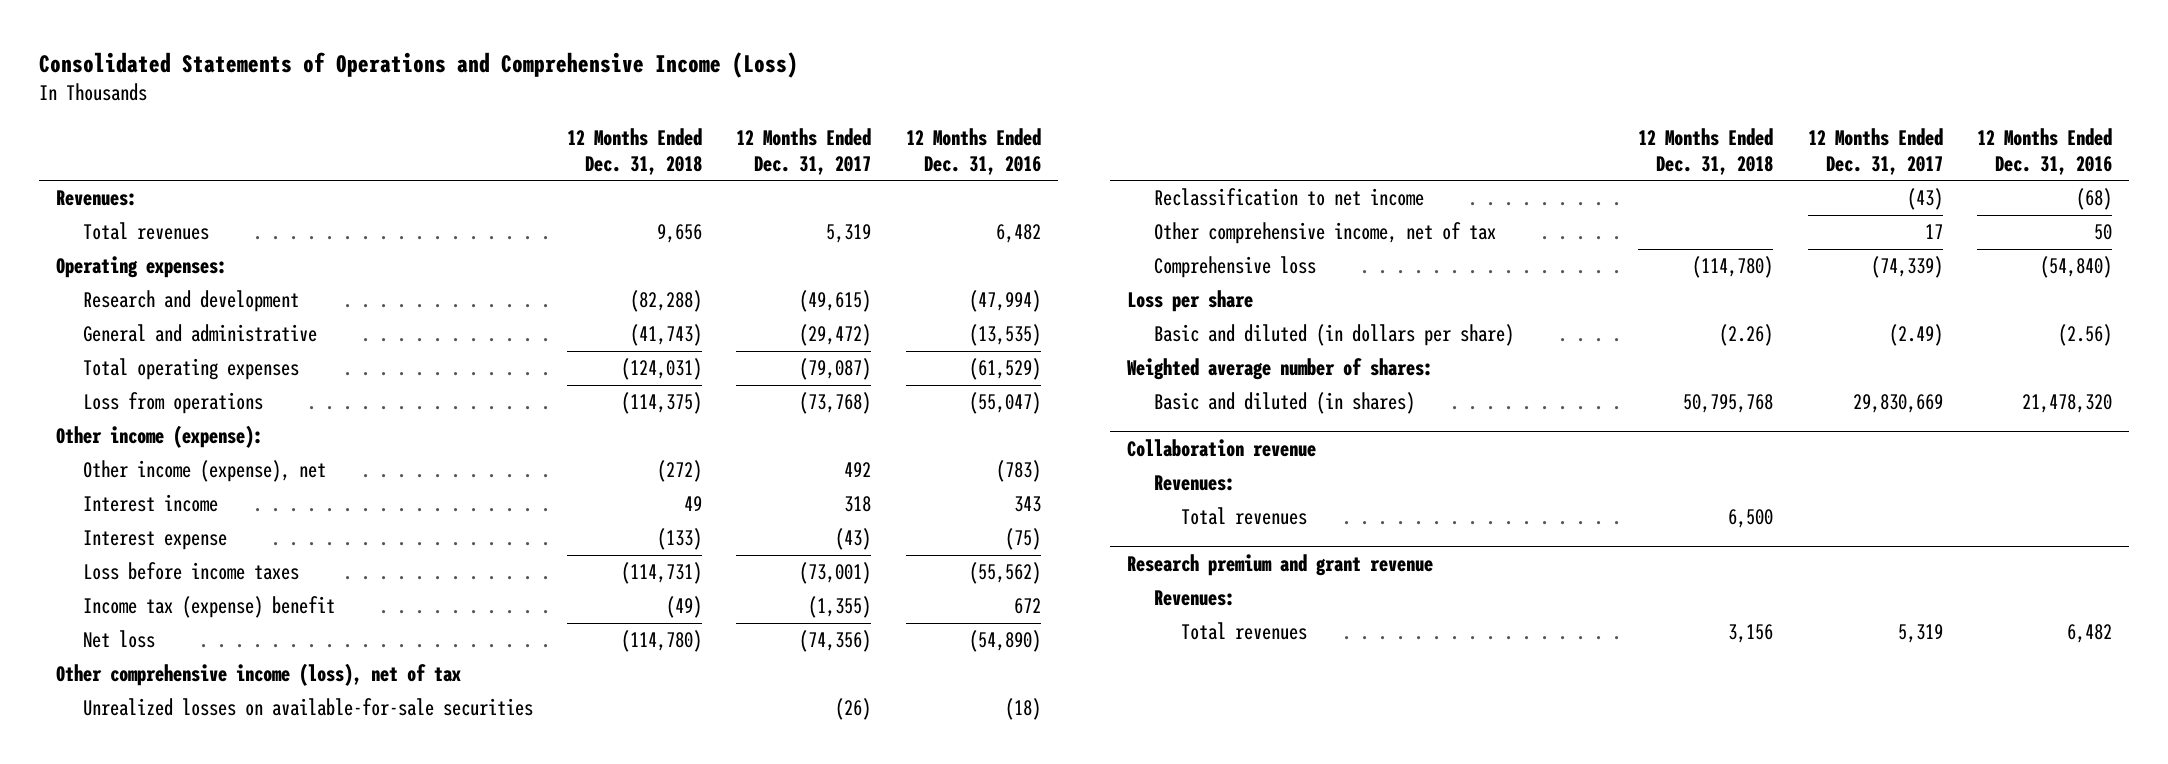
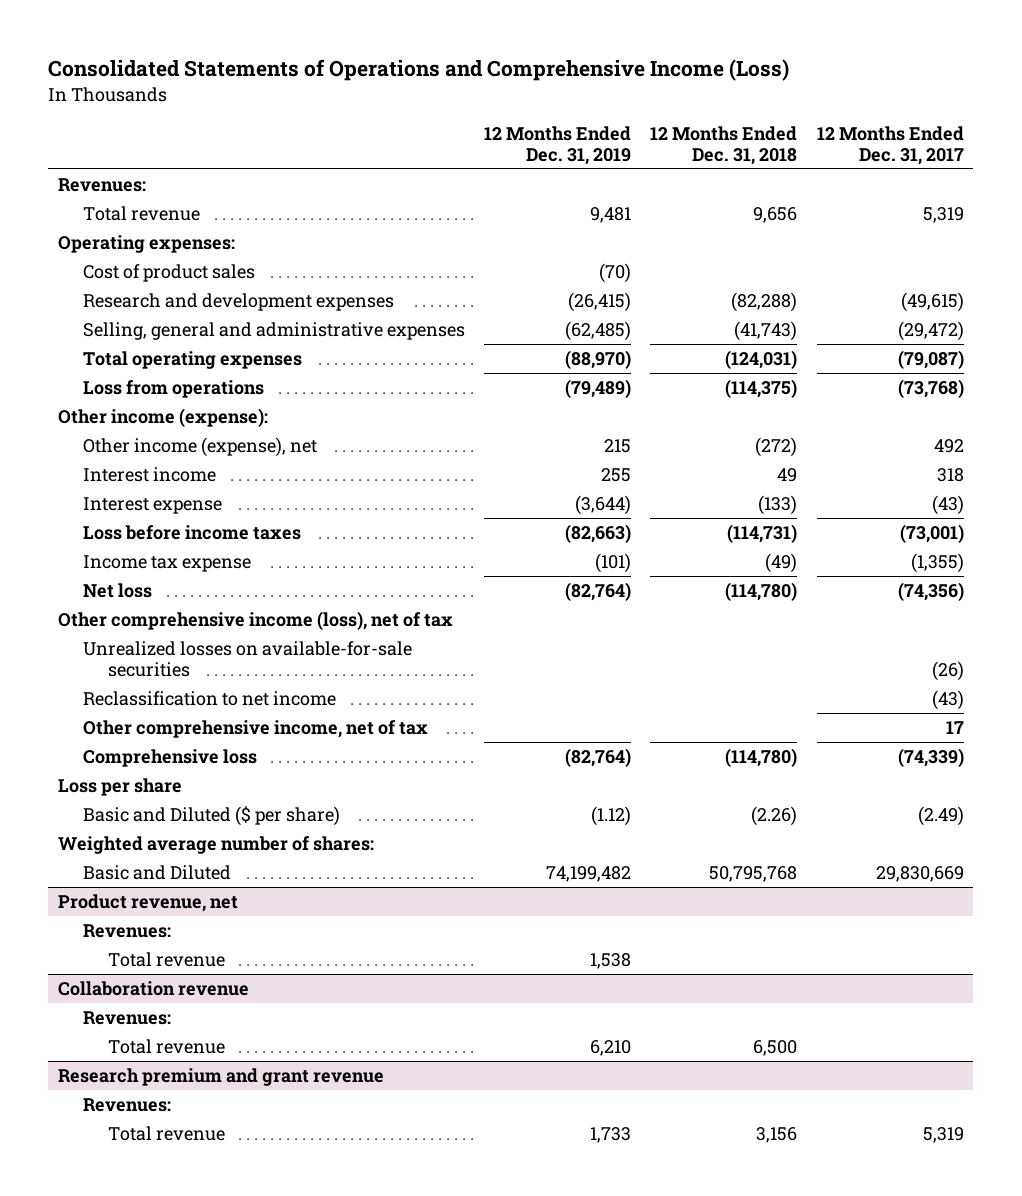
[905,128,1041,175] 12 Months Ended Dec. 31, 2016 -> none
none -> [484,125,632,165] 12 Months Ended Dec. 31, 2019
[82,222,209,241] Total revenues -> [82,205,200,221] Total revenue
none -> [82,263,255,282] Cost of product sales
[82,290,299,313] Research and development -> [82,292,394,311] Research and development expenses
[82,324,317,343] General and administrative -> [82,321,465,340] Selling, general and administrative expenses
[82,596,335,619] Income tax (expense) benefit -> [82,554,251,572] Income tax expense
[1154,324,1515,347] Basic and diluted (in dollars per share) -> [82,805,340,826] Basic and Diluted ($ per share)
[1154,392,1416,415] Basic and diluted (in shares) -> [82,864,231,880] Basic and Diluted
none -> [58,893,239,912] Product revenue, net
none -> [82,923,171,938] Revenues:
none -> [107,951,225,967] Total revenue
[1180,507,1307,526] Total revenues -> [107,1038,225,1054] Total revenue
[1180,622,1307,641] Total revenues -> [107,1125,225,1141] Total revenue

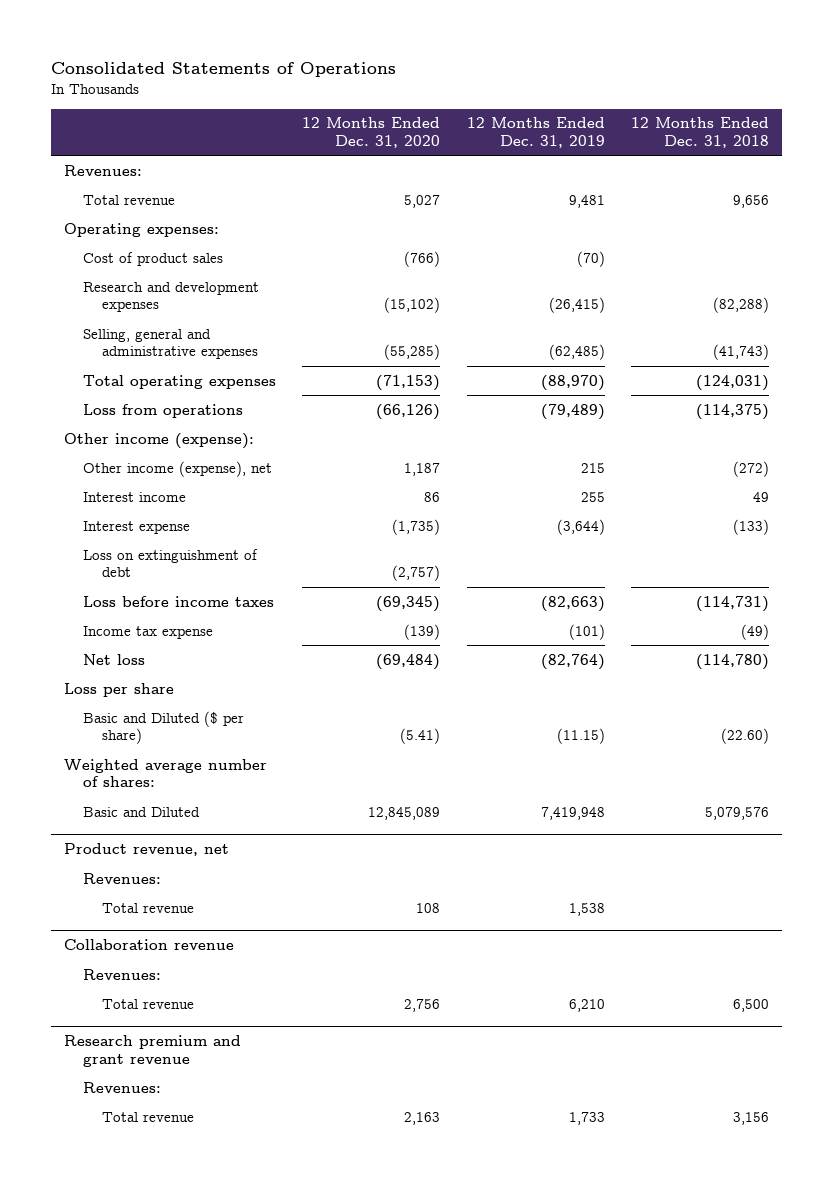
[48,59,790,82] Consolidated Statements of Operations and Comprehensive Income (Loss) -> [50,61,396,77] Consolidated Statements of Operations
[816,125,964,165] 12 Months Ended Dec. 31, 2017 -> none
none -> [302,117,441,148] 12 Months Ended Dec. 31, 2020
none -> [83,548,259,578] Loss on extinguishment of debt
[58,610,454,630] Other comprehensive income (loss), net of tax -> none
[82,640,412,678] Unrealized losses on available-for-sale securities -> none
[82,690,336,706] Reclassification to net income -> none
[82,719,428,738] Other comprehensive income, net of tax -> none
[82,748,257,767] Comprehensive loss -> none
[591,805,632,826] (1.12) -> [556,728,605,745] (11.15)
[751,805,798,826] (2.26) -> [720,728,769,745] (22.60)
[546,865,632,882] 74,199,482 -> [540,806,605,820] 7,419,948
[709,865,798,882] 50,795,768 -> [704,806,769,820] 5,079,576

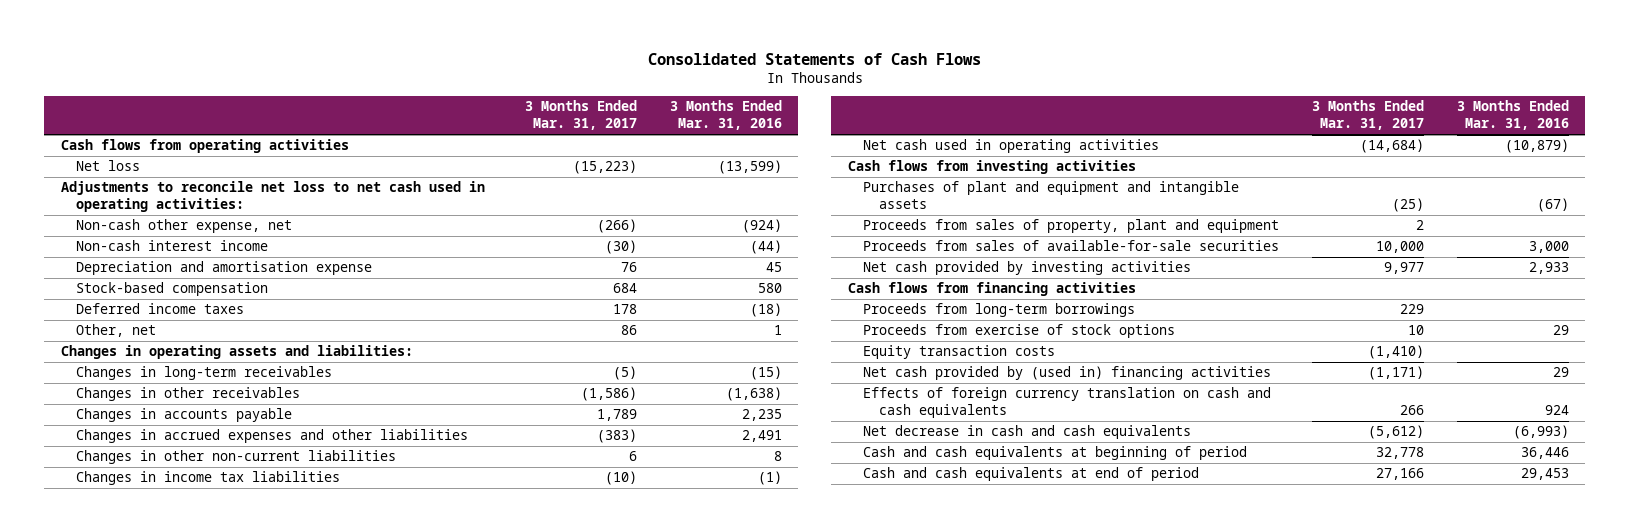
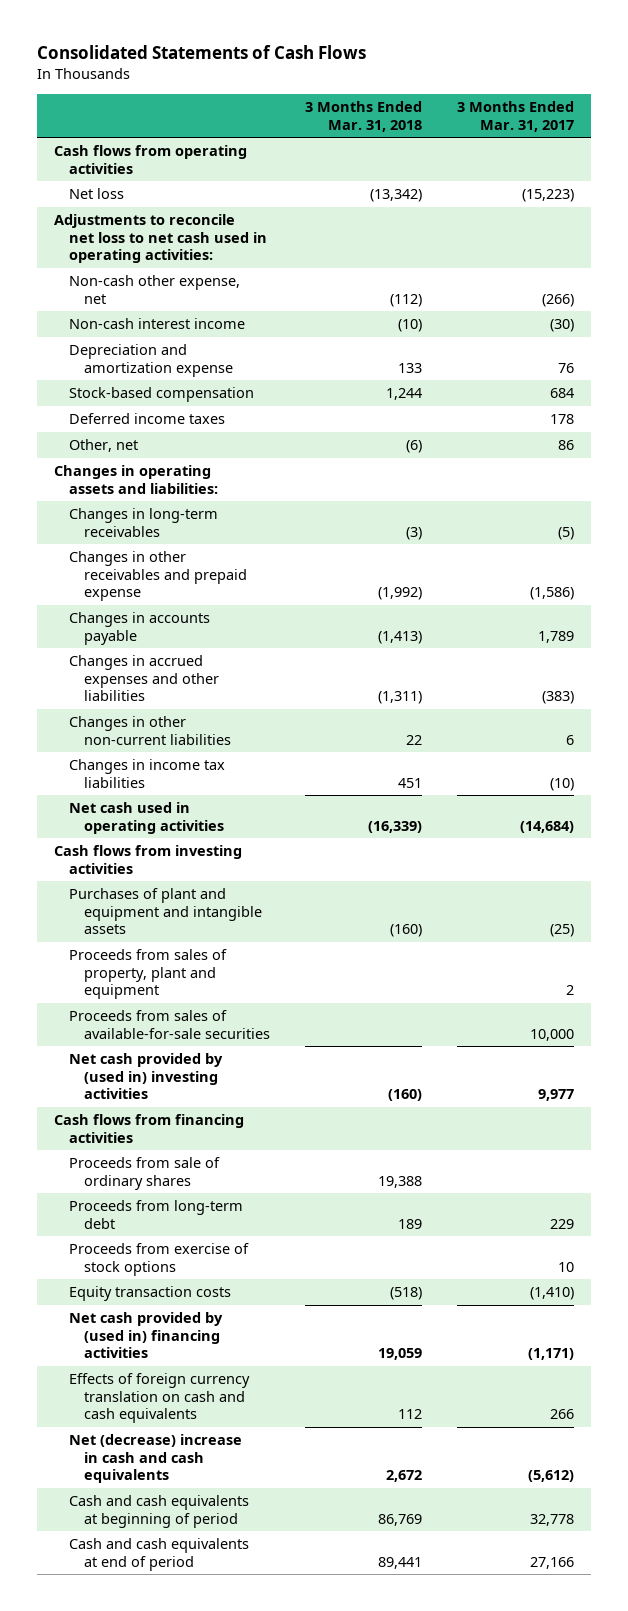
[669,100,782,131] 3 Months Ended Mar. 31, 2016 -> none
none -> [305,101,423,132] 3 Months Ended Mar. 31, 2018
[76,261,373,276] Depreciation and amortisation expense -> [69,344,234,377] Depreciation and amortization expense
[76,387,301,402] Changes in other receivables -> [69,551,248,602] Changes in other receivables and prepaid expense
[863,261,1192,276] Net cash provided by investing activities -> [69,1053,224,1100] Net cash provided by (used in) investing activities
none -> [69,1157,221,1190] Proceeds from sale of ordinary shares
[863,303,1136,318] Proceeds from long-term borrowings -> [69,1200,244,1229] Proceeds from long-term debt
[863,425,1192,440] Net decrease in cash and cash equivalents -> [69,1434,243,1484] Net (decrease) increase in cash and cash equivalents

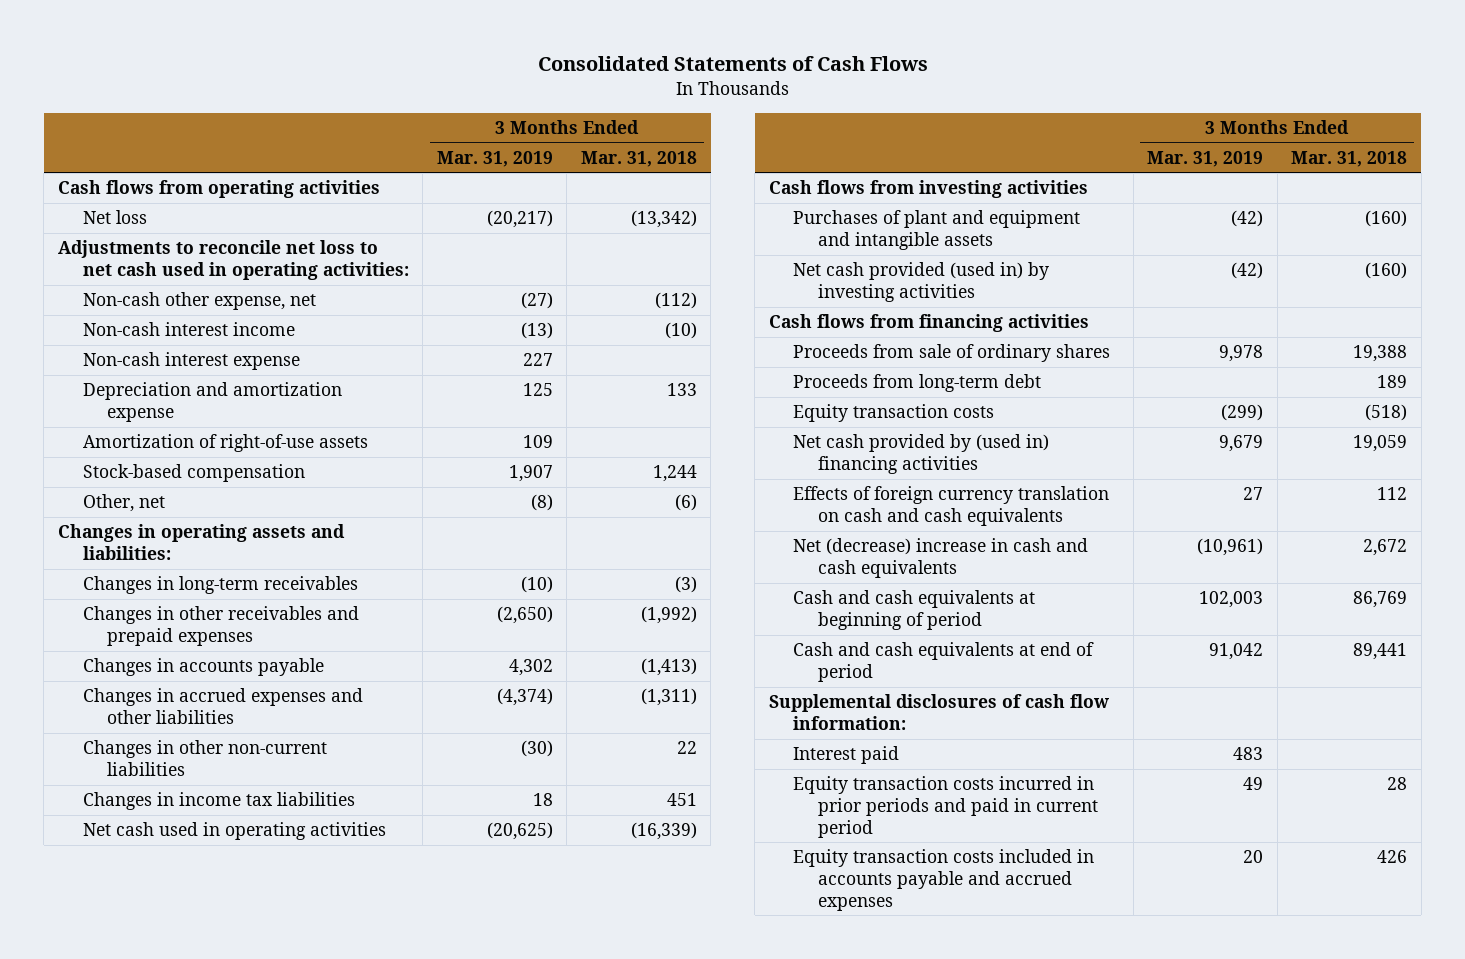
[456,101,574,132] 3 Months Ended Mar. 31, 2017 -> none
none -> [436,150,553,167] Mar. 31, 2019
none -> [82,352,300,371] Non-cash interest expense
none -> [82,434,368,453] Amortization of right-of-use assets
[69,413,226,425] Deferred income taxes -> none
[69,551,248,602] Changes in other receivables and prepaid expense -> [82,606,359,647] Changes in other receivables and prepaid expenses
[69,949,228,1000] Proceeds from sales of property, plant and equipment -> none
[69,1010,271,1039] Proceeds from sales of available-for-sale securities -> none
[69,1053,224,1100] Net cash provided by (used in) investing activities -> [793,262,1050,303] Net cash provided (used in) by investing activities
[69,1243,250,1276] Proceeds from exercise of stock options -> none
none -> [768,694,1109,731] Supplemental disclosures of cash flow information:
none -> [793,746,900,765] Interest paid
none -> [793,776,1098,838] Equity transaction costs incurred in prior periods and paid in current period
none -> [793,849,1095,911] Equity transaction costs included in accounts payable and accrued expenses

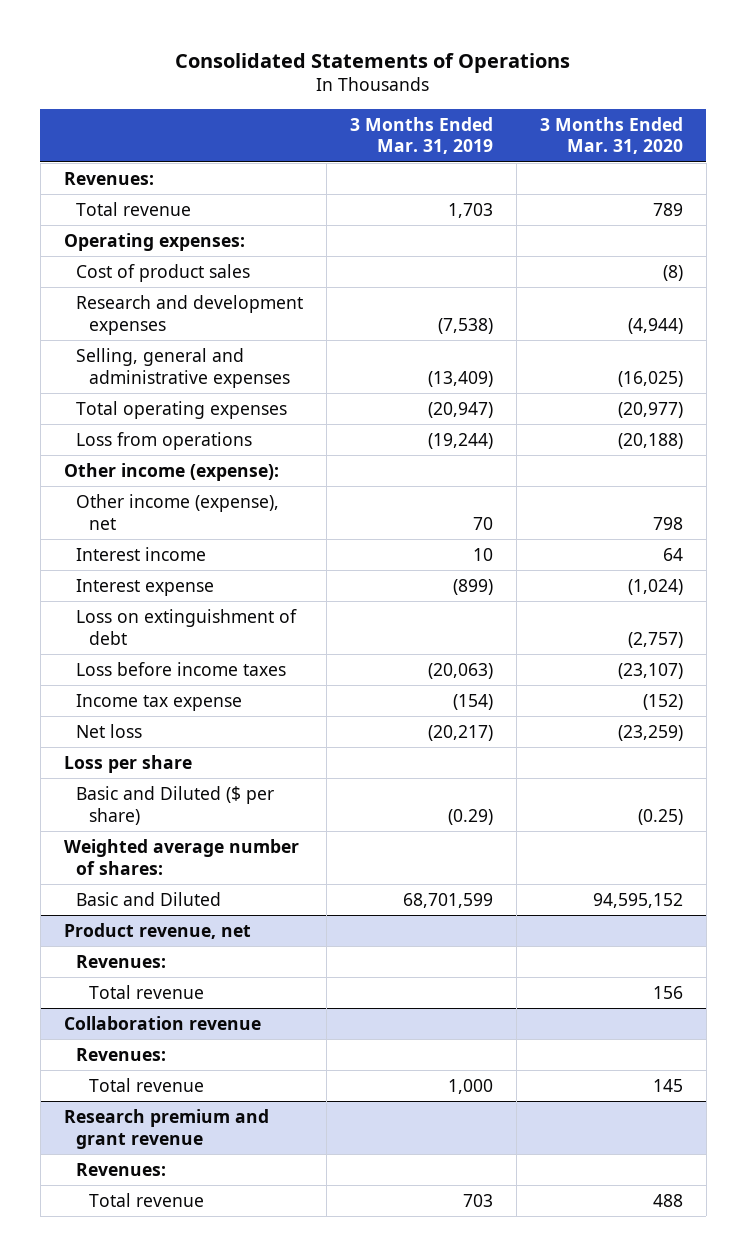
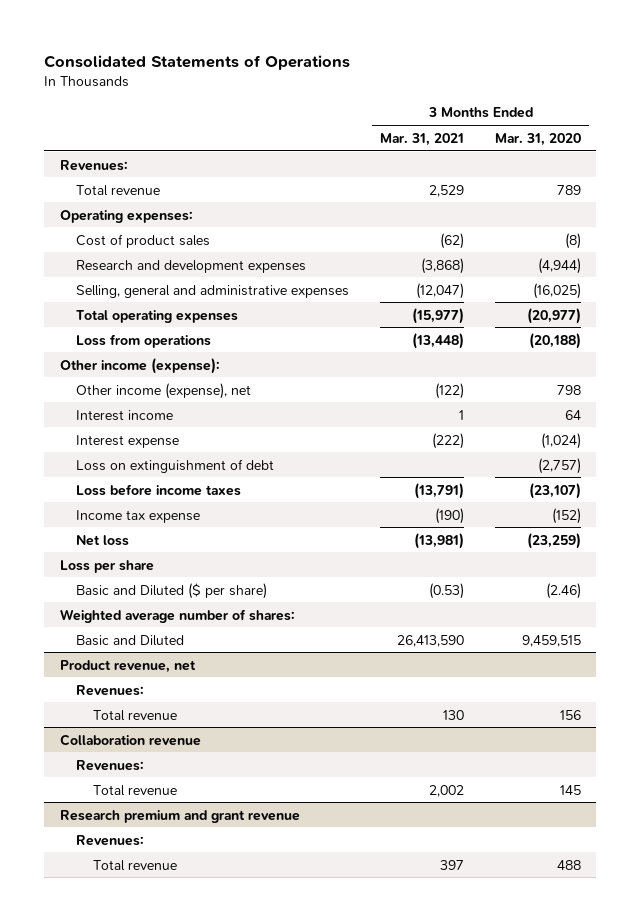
[350,116,494,155] 3 Months Ended Mar. 31, 2019 -> none
none -> [380,132,465,146] Mar. 31, 2021
[637,808,683,825] (0.25) -> [545,582,581,599] (2.46)
[592,892,683,908] 94,595,152 -> [521,634,581,647] 9,459,515

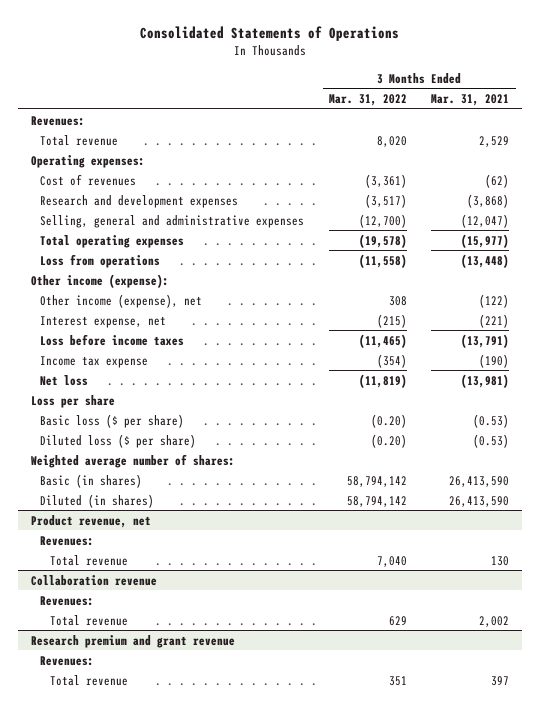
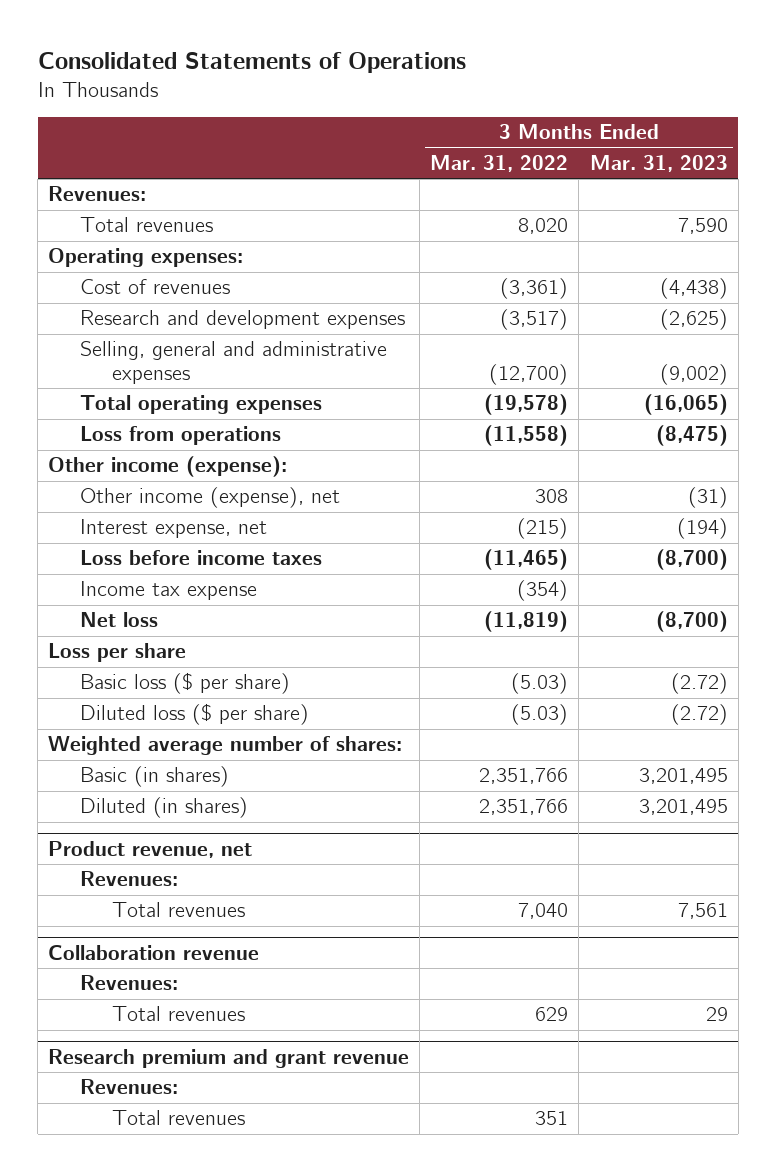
[431,93,510,106] Mar. 31, 2021 -> none
none -> [589,155,728,173] Mar. 31, 2023
[40,134,119,146] Total revenue -> [80,217,214,233] Total revenues
[370,413,407,428] (0.20) -> [511,673,569,695] (5.03)
[370,433,407,448] (0.20) -> [511,704,569,726] (5.03)
[346,475,407,487] 58,794,142 -> [479,768,569,785] 2,351,766
[346,495,407,507] 58,794,142 -> [479,799,569,816] 2,351,766
[49,554,128,566] Total revenue -> [112,902,246,918] Total revenues
[49,614,128,626] Total revenue -> [112,1006,246,1022] Total revenues
[49,674,128,686] Total revenue -> [112,1110,246,1126] Total revenues

